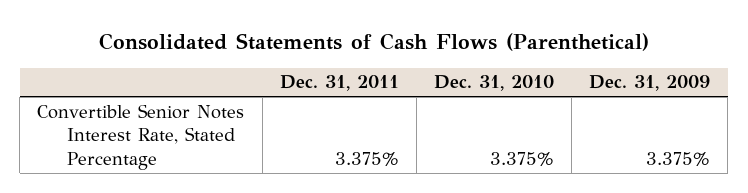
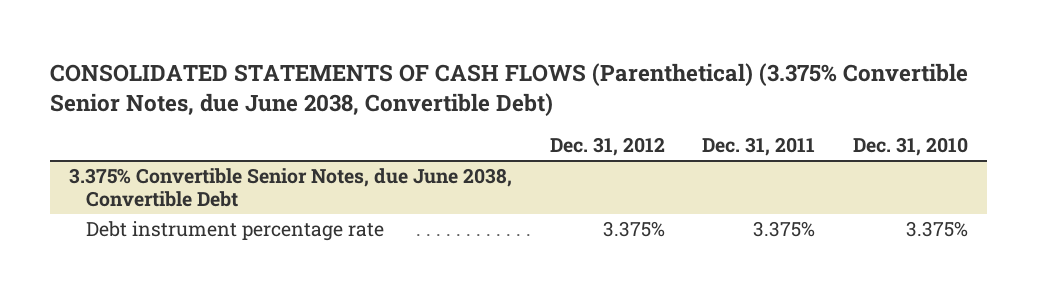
[98,32,649,51] Consolidated Statements of Cash Flows (Parenthetical) -> [50,62,969,116] CONSOLIDATED STATEMENTS OF CASH FLOWS (Parenthetical) (3.375% Convertible Senior Notes, due June 2038, Convertible Debt)
[589,75,711,92] Dec. 31, 2009 -> none
none -> [549,137,665,157] Dec. 31, 2012
none -> [69,168,513,208] 3.375% Convertible Senior Notes, due June 2038, Convertible Debt
[37,103,245,171] Convertible Senior Notes Interest Rate, Stated Percentage -> [86,221,385,242] Debt instrument percentage rate

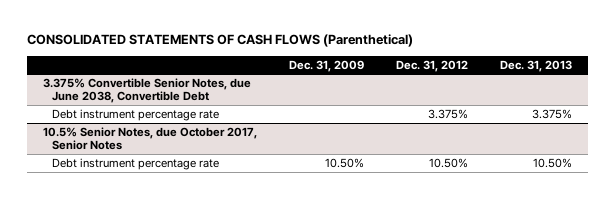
[50,62,969,116] CONSOLIDATED STATEMENTS OF CASH FLOWS (Parenthetical) (3.375% Convertible Senior Notes, due June 2038, Convertible Debt) -> [26,34,413,48] CONSOLIDATED STATEMENTS OF CASH FLOWS (Parenthetical)
[702,137,816,157] Dec. 31, 2011 -> none
[852,137,968,157] Dec. 31, 2010 -> none
none -> [288,59,364,72] Dec. 31, 2009
none -> [499,59,572,72] Dec. 31, 2013
none -> [42,126,257,151] 10.5% Senior Notes, due October 2017, Senior Notes
none -> [51,157,219,170] Debt instrument percentage rate

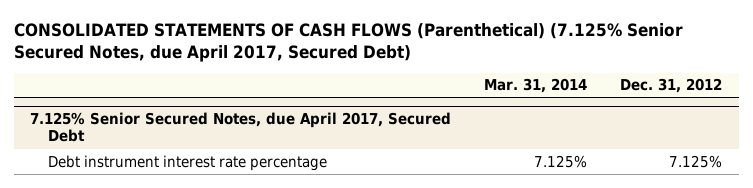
[26,34,413,48] CONSOLIDATED STATEMENTS OF CASH FLOWS (Parenthetical) -> [14,23,684,63] CONSOLIDATED STATEMENTS OF CASH FLOWS (Parenthetical) (7.125% Senior Secured Notes, due April 2017, Secured Debt)
[288,59,364,72] Dec. 31, 2009 -> none
[499,59,572,72] Dec. 31, 2013 -> none
none -> [484,78,588,94] Mar. 31, 2014
[42,77,251,104] 3.375% Convertible Senior Notes, due June 2038, Convertible Debt -> none
[42,126,257,151] 10.5% Senior Notes, due October 2017, Senior Notes -> none
[51,157,219,170] Debt instrument percentage rate -> none
none -> [30,112,452,143] 7.125% Senior Secured Notes, due April 2017, Secured Debt
[51,108,219,121] Debt instrument percentage rate -> [47,154,327,171] Debt instrument interest rate percentage
[427,108,468,119] 3.375% -> [669,154,723,168] 7.125%

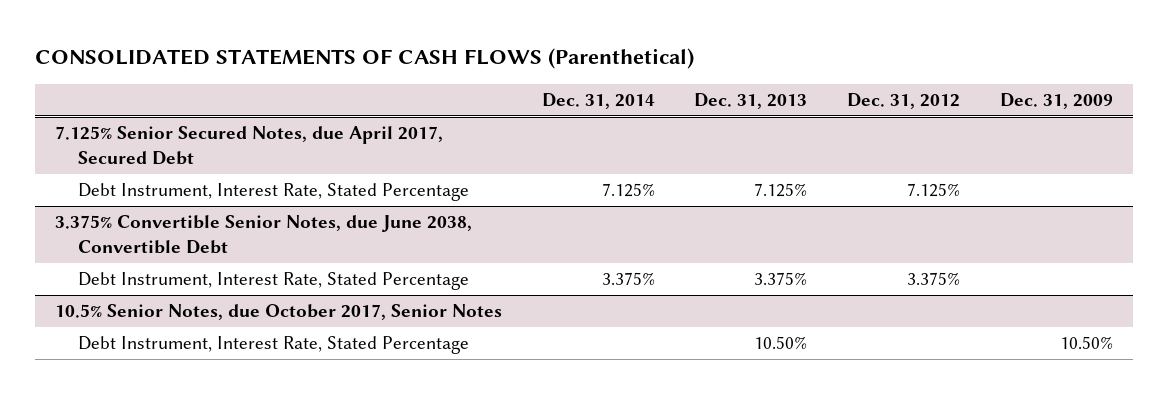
[14,23,684,63] CONSOLIDATED STATEMENTS OF CASH FLOWS (Parenthetical) (7.125% Senior Secured Notes, due April 2017, Secured Debt) -> [34,48,694,70] CONSOLIDATED STATEMENTS OF CASH FLOWS (Parenthetical)
[484,78,588,94] Mar. 31, 2014 -> none
none -> [541,93,655,110] Dec. 31, 2014
none -> [694,93,808,110] Dec. 31, 2013
none -> [1000,93,1114,110] Dec. 31, 2009
[47,154,327,171] Debt instrument interest rate percentage -> [78,183,470,202] Debt Instrument, Interest Rate, Stated Percentage
none -> [54,215,472,254] 3.375% Convertible Senior Notes, due June 2038, Convertible Debt
none -> [78,272,470,291] Debt Instrument, Interest Rate, Stated Percentage
none -> [54,304,502,321] 10.5% Senior Notes, due October 2017, Senior Notes
none -> [78,336,470,355] Debt Instrument, Interest Rate, Stated Percentage

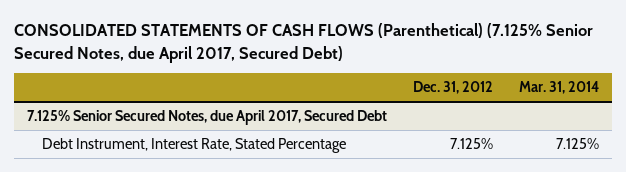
[34,48,694,70] CONSOLIDATED STATEMENTS OF CASH FLOWS (Parenthetical) -> [13,23,593,63] CONSOLIDATED STATEMENTS OF CASH FLOWS (Parenthetical) (7.125% Senior Secured Notes, due April 2017, Secured Debt)
[541,93,655,110] Dec. 31, 2014 -> none
[694,93,808,110] Dec. 31, 2013 -> none
[1000,93,1114,110] Dec. 31, 2009 -> none
none -> [518,81,599,95] Mar. 31, 2014
[54,215,472,254] 3.375% Convertible Senior Notes, due June 2038, Convertible Debt -> none
[78,272,470,291] Debt Instrument, Interest Rate, Stated Percentage -> none
[54,304,502,321] 10.5% Senior Notes, due October 2017, Senior Notes -> none
[78,336,470,355] Debt Instrument, Interest Rate, Stated Percentage -> none

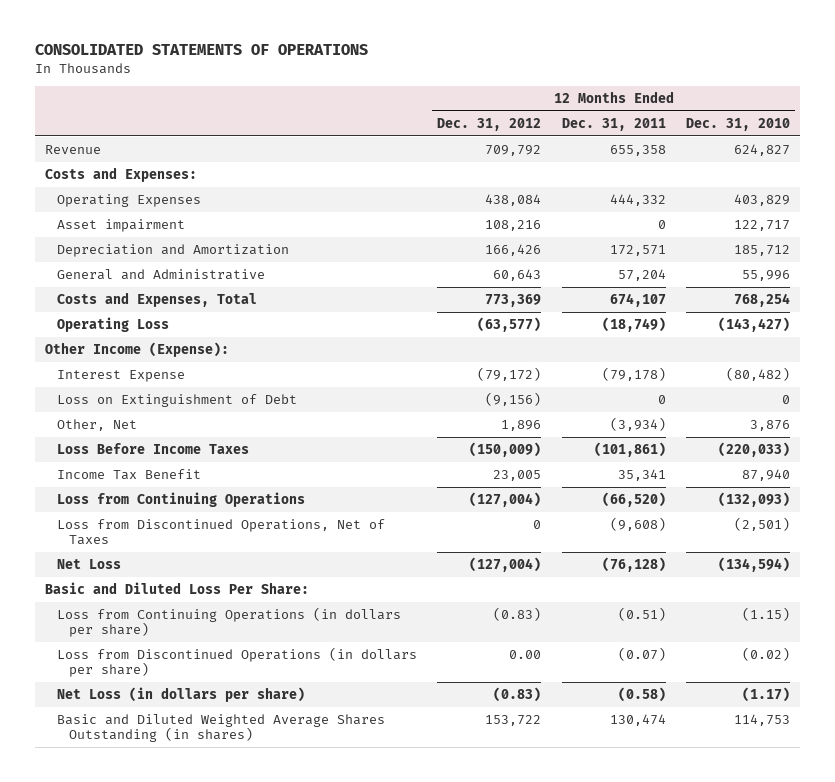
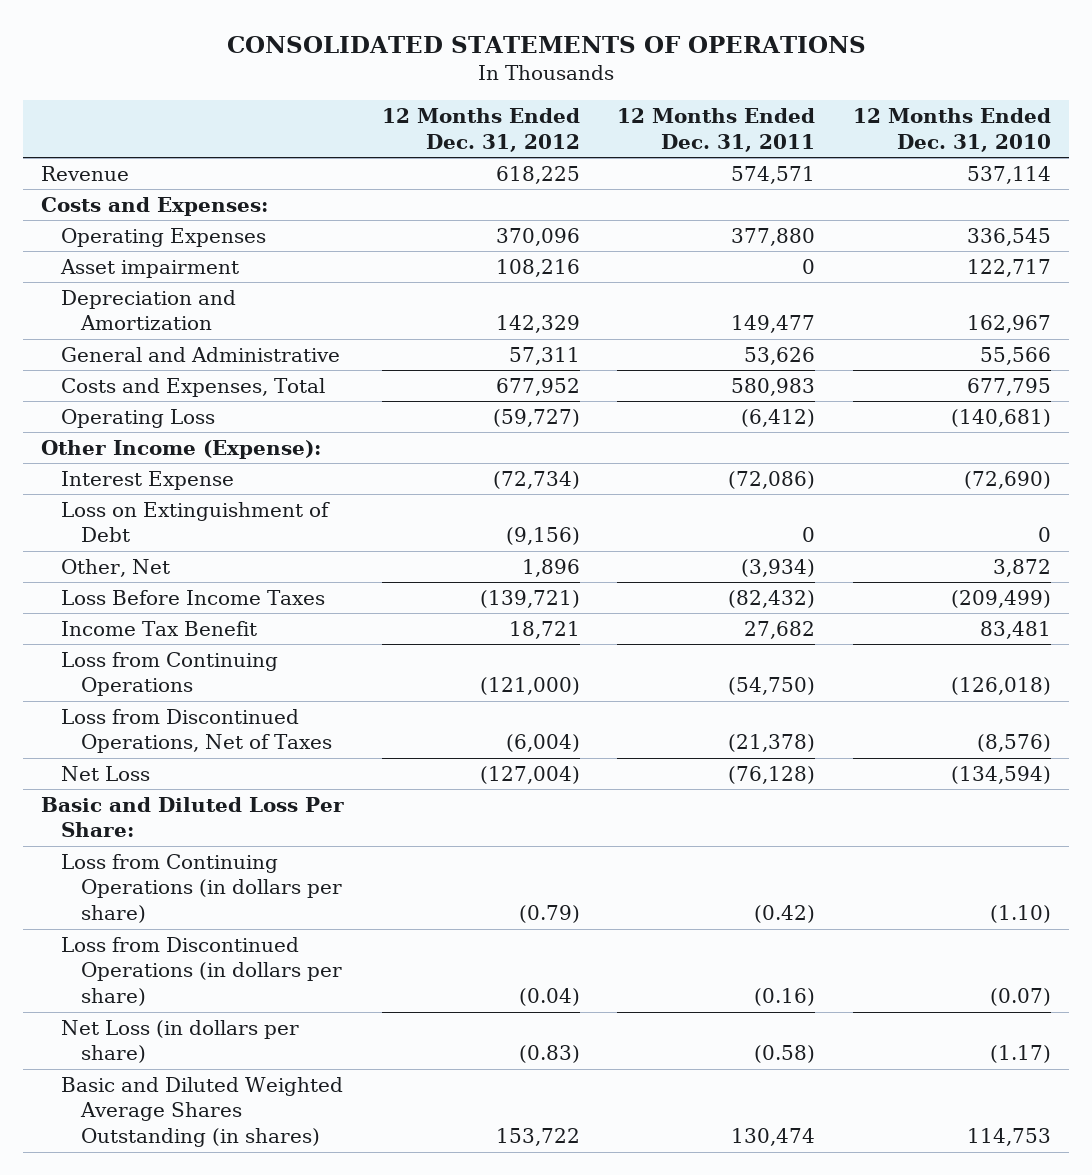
[485,145,542,157] 709,792 -> [495,165,580,184] 618,225
[609,145,666,157] 655,358 -> [731,165,816,184] 574,571
[733,144,790,157] 624,827 -> [966,165,1051,184] 537,114
[485,194,542,207] 438,084 -> [495,227,580,246] 370,096
[609,194,666,207] 444,332 -> [731,227,816,246] 377,880
[733,194,790,207] 403,829 -> [966,227,1051,246] 336,545
[485,244,542,257] 166,426 -> [495,315,580,334] 142,329
[609,245,666,257] 172,571 -> [731,315,816,334] 149,477
[733,245,790,257] 185,712 -> [966,315,1051,334] 162,967
[493,269,542,282] 60,643 -> [508,346,580,365] 57,311
[617,269,666,282] 57,204 -> [744,346,816,365] 53,626
[741,270,790,282] 55,996 -> [979,346,1051,365] 55,566
[485,294,542,308] 773,369 -> [495,377,580,396] 677,952
[609,293,666,308] 674,107 -> [731,377,816,396] 580,983
[733,293,790,308] 768,254 -> [966,377,1051,396] 677,795
[477,317,542,333] (63,577) -> [492,408,580,427] (59,727)
[601,317,666,333] (18,749) -> [741,408,816,427] (6,412)
[717,317,790,333] (143,427) -> [950,408,1051,427] (140,681)
[477,367,542,382] (79,172) -> [492,470,580,489] (72,734)
[601,367,666,382] (79,178) -> [728,470,816,489] (72,086)
[725,367,790,382] (80,482) -> [963,470,1051,489] (72,690)
[749,420,790,432] 3,876 -> [992,558,1051,577] 3,872
[469,442,542,458] (150,009) -> [479,589,580,608] (139,721)
[593,442,666,458] (101,861) -> [728,589,816,608] (82,432)
[717,442,790,458] (220,033) -> [950,589,1051,608] (209,499)
[493,470,542,482] 23,005 -> [508,620,580,639] 18,721
[617,469,666,482] 35,341 -> [744,620,816,639] 27,682
[741,469,790,482] 87,940 -> [979,620,1051,639] 83,481
[469,492,542,508] (127,004) -> [479,677,580,696] (121,000)
[601,492,666,508] (66,520) -> [728,677,816,696] (54,750)
[717,492,790,508] (132,093) -> [950,677,1051,696] (126,018)
[533,520,542,530] 0 -> [505,734,580,753] (6,004)
[609,517,666,532] (9,608) -> [728,734,816,753] (21,378)
[733,517,790,532] (2,501) -> [976,734,1051,753] (8,576)
[493,607,542,622] (0.83) -> [518,905,580,924] (0.79)
[617,607,666,622] (0.51) -> [754,905,816,924] (0.42)
[741,607,790,622] (1.15) -> [989,905,1051,924] (1.10)
[509,650,542,660] 0.00 -> [518,988,580,1007] (0.04)
[617,647,666,662] (0.07) -> [754,988,816,1007] (0.16)
[741,647,790,662] (0.02) -> [989,988,1051,1007] (0.07)

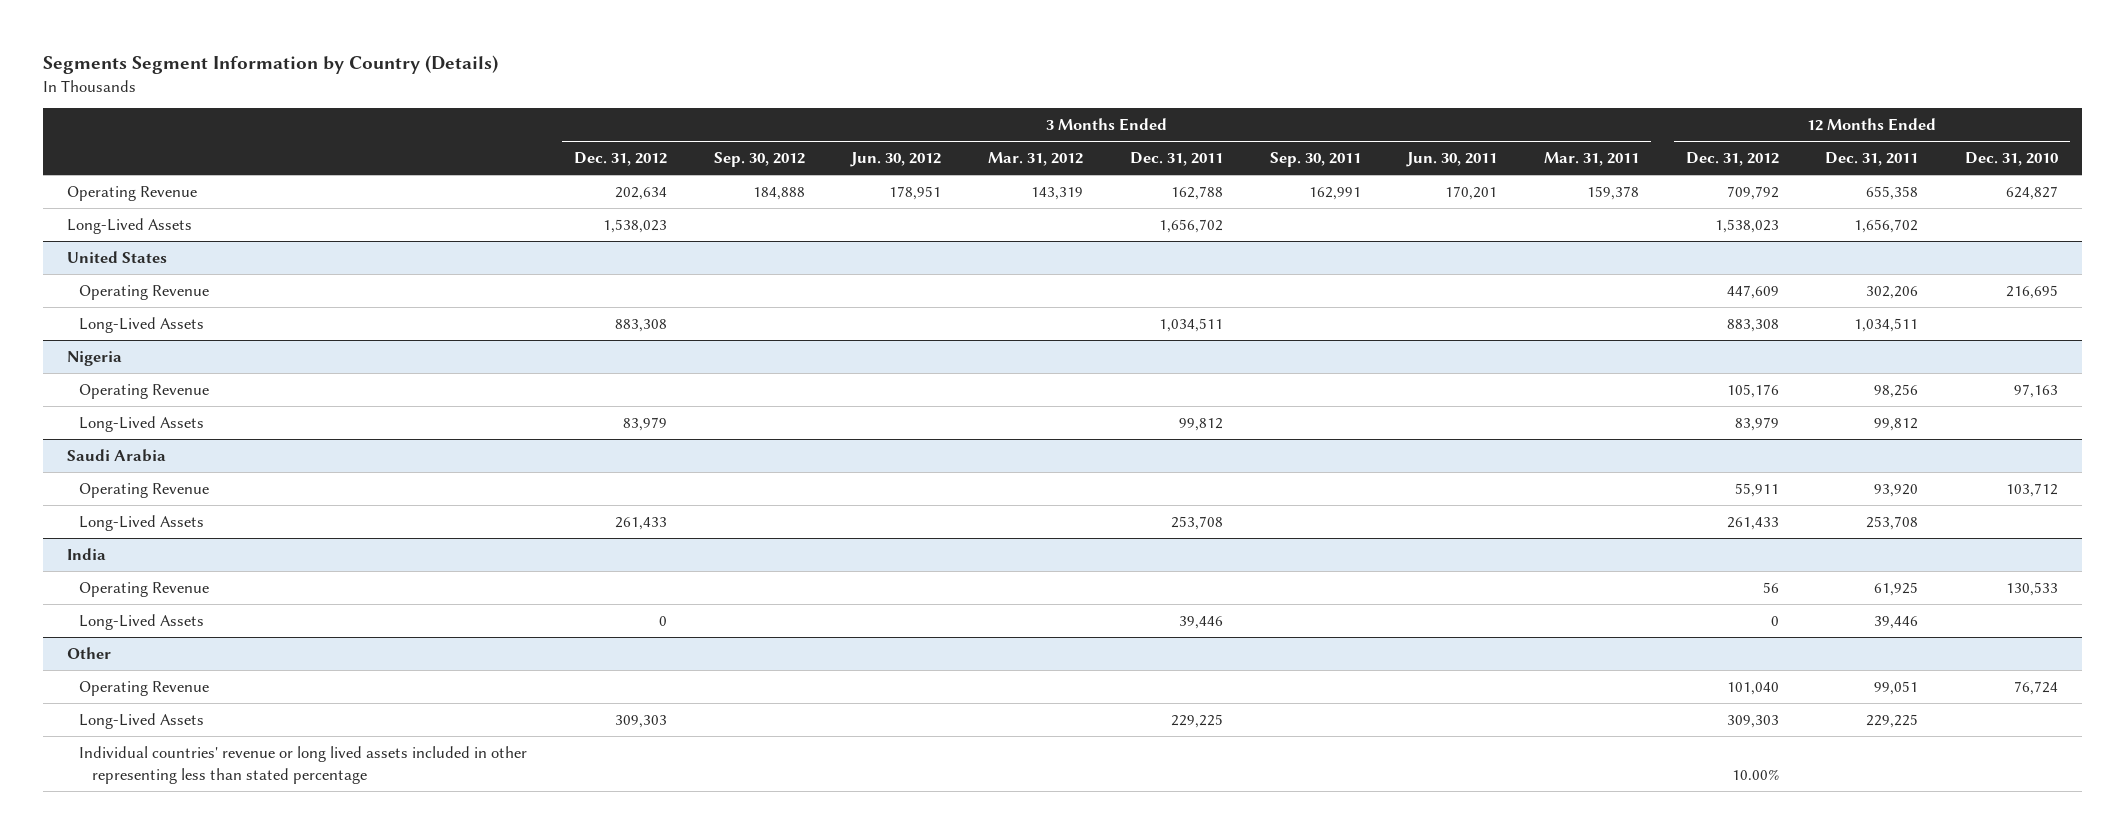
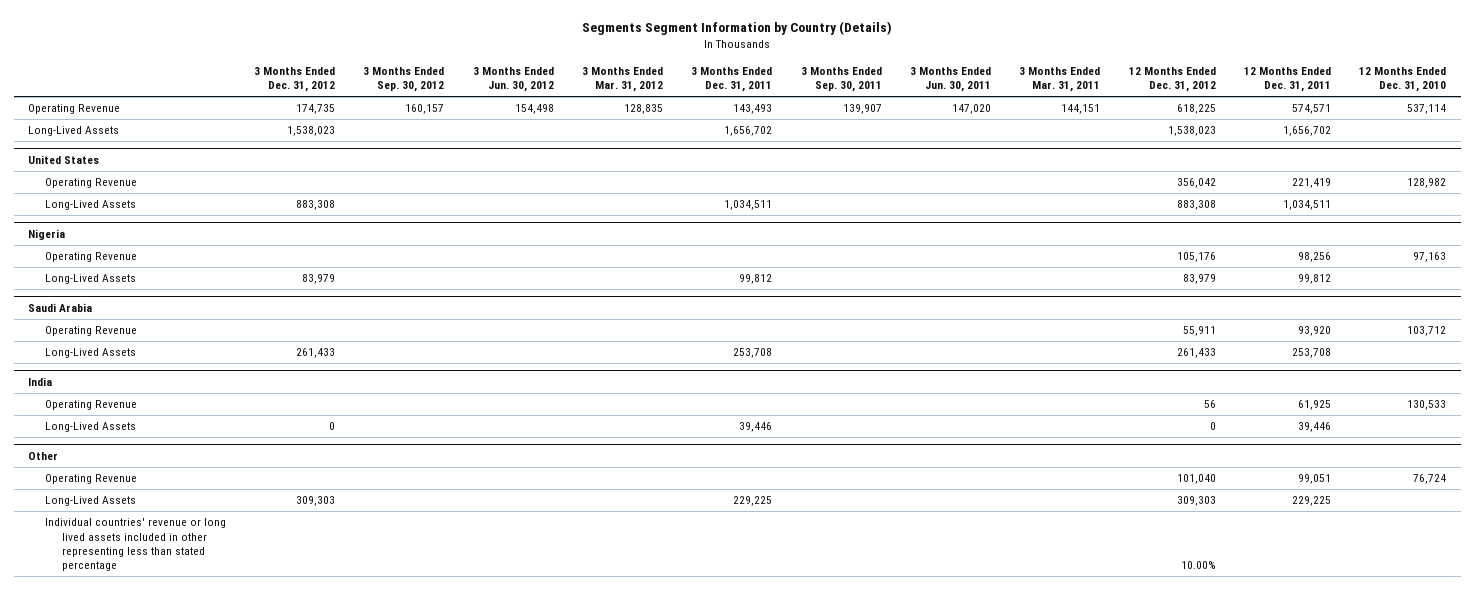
[615,186,668,200] 202,634 -> [296,104,336,115] 174,735
[752,186,805,200] 184,888 -> [405,104,445,115] 160,157
[889,185,942,200] 178,951 -> [514,104,554,115] 154,498
[1031,186,1084,200] 143,319 -> [624,104,664,115] 128,835
[1170,185,1223,200] 162,788 -> [733,104,773,115] 143,493
[1308,186,1361,200] 162,991 -> [842,104,882,115] 139,907
[1445,185,1498,200] 170,201 -> [952,104,992,115] 147,020
[1587,185,1640,200] 159,378 -> [1061,104,1101,115] 144,151
[1726,185,1779,200] 709,792 -> [1176,104,1216,115] 618,225
[1866,185,1919,200] 655,358 -> [1292,104,1332,115] 574,571
[2006,185,2059,200] 624,827 -> [1407,104,1447,115] 537,114
[1726,284,1779,299] 447,609 -> [1176,178,1216,189] 356,042
[1866,285,1919,299] 302,206 -> [1292,178,1332,189] 221,419
[2006,284,2059,299] 216,695 -> [1407,178,1447,189] 128,982

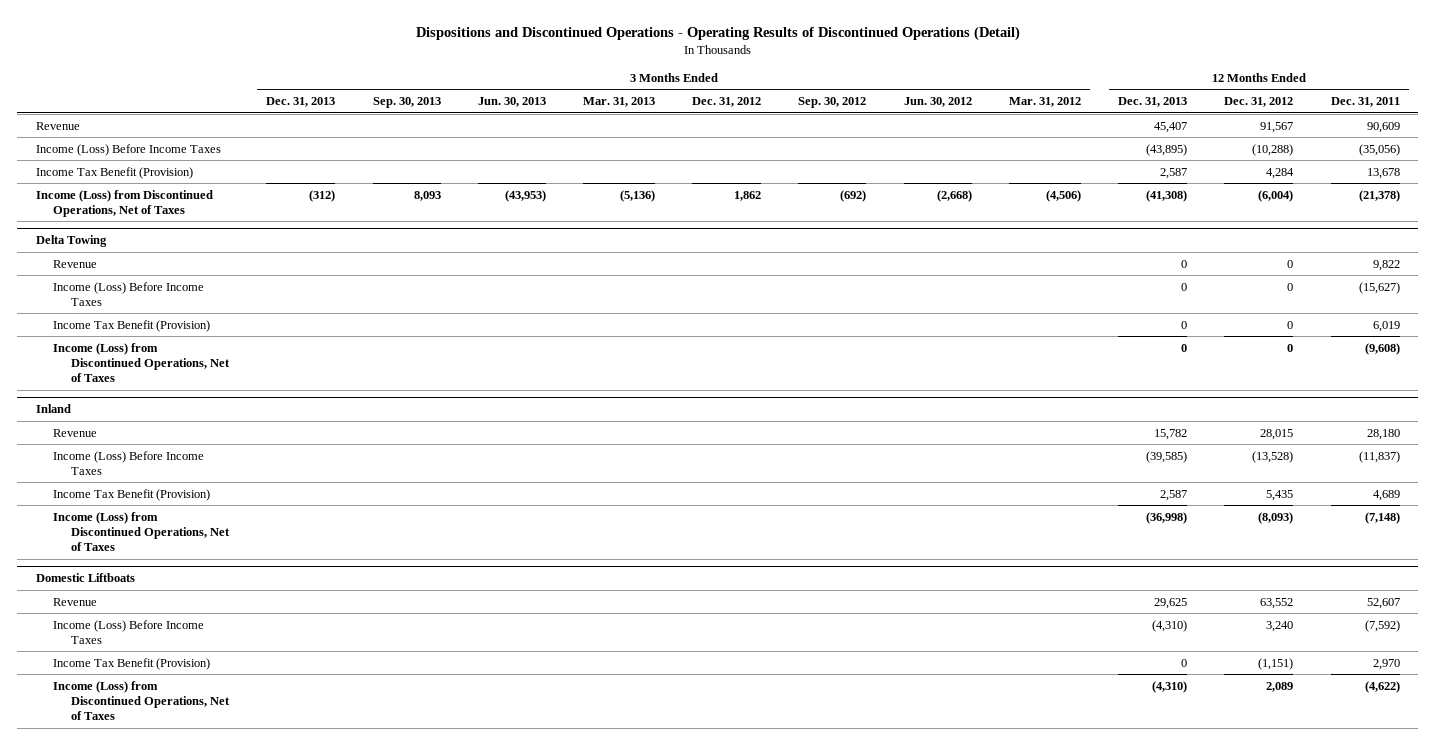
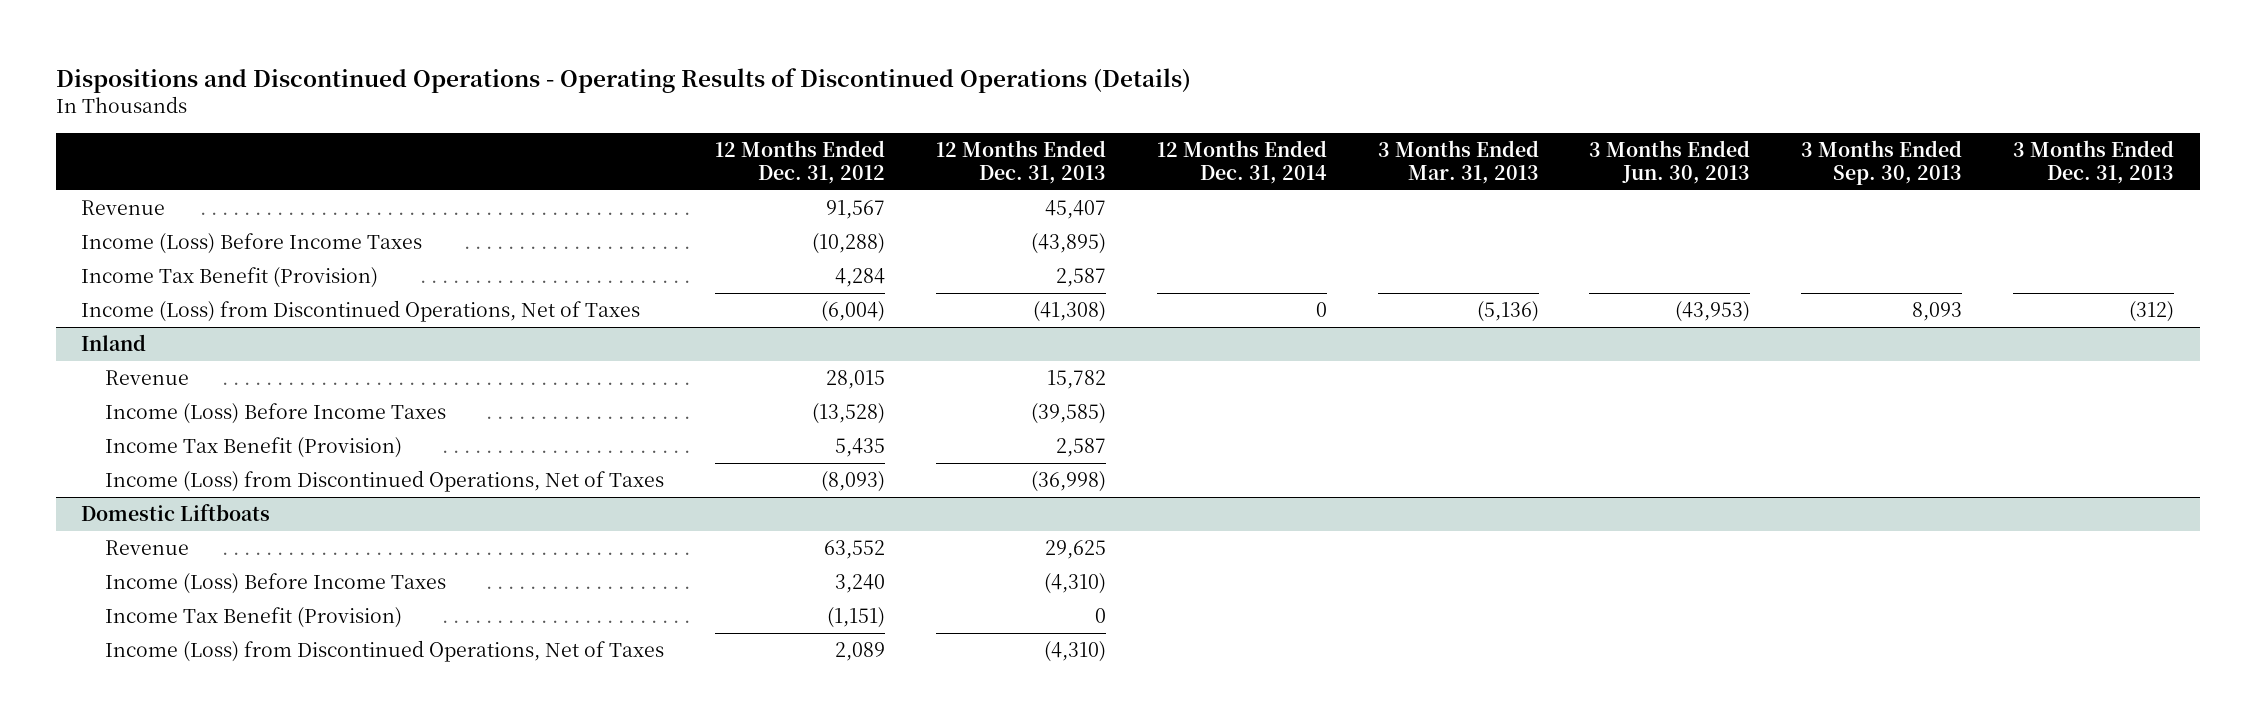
[415,25,1020,41] Dispositions and Discontinued Operations - Operating Results of Discontinued Operations (Detail) -> [56,67,1192,93] Dispositions and Discontinued Operations - Operating Results of Discontinued Operations (Details)
[692,96,762,107] Dec. 31, 2012 -> none
[798,96,867,108] Sep. 30, 2012 -> none
[903,96,972,107] Jun. 30, 2012 -> none
[1008,96,1081,107] Mar. 31, 2012 -> none
[1330,96,1400,107] Dec. 31, 2011 -> none
none -> [1156,139,1327,185] 12 Months Ended Dec. 31, 2014
[35,235,107,248] Delta Towing -> none
[53,259,98,268] Revenue -> none
[53,281,205,306] Income (Loss) Before Income Taxes -> none
[53,319,211,332] Income Tax Benefit (Provision) -> none
[53,342,231,382] Income (Loss) from Discontinued Operations, Net of Taxes -> none

